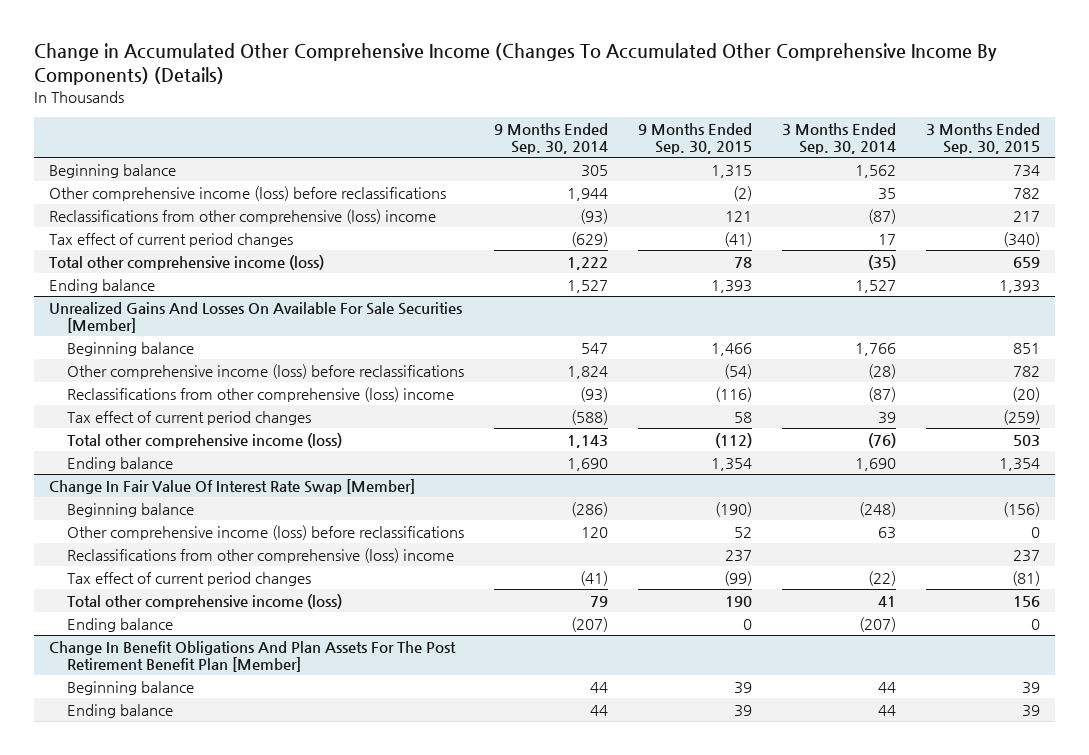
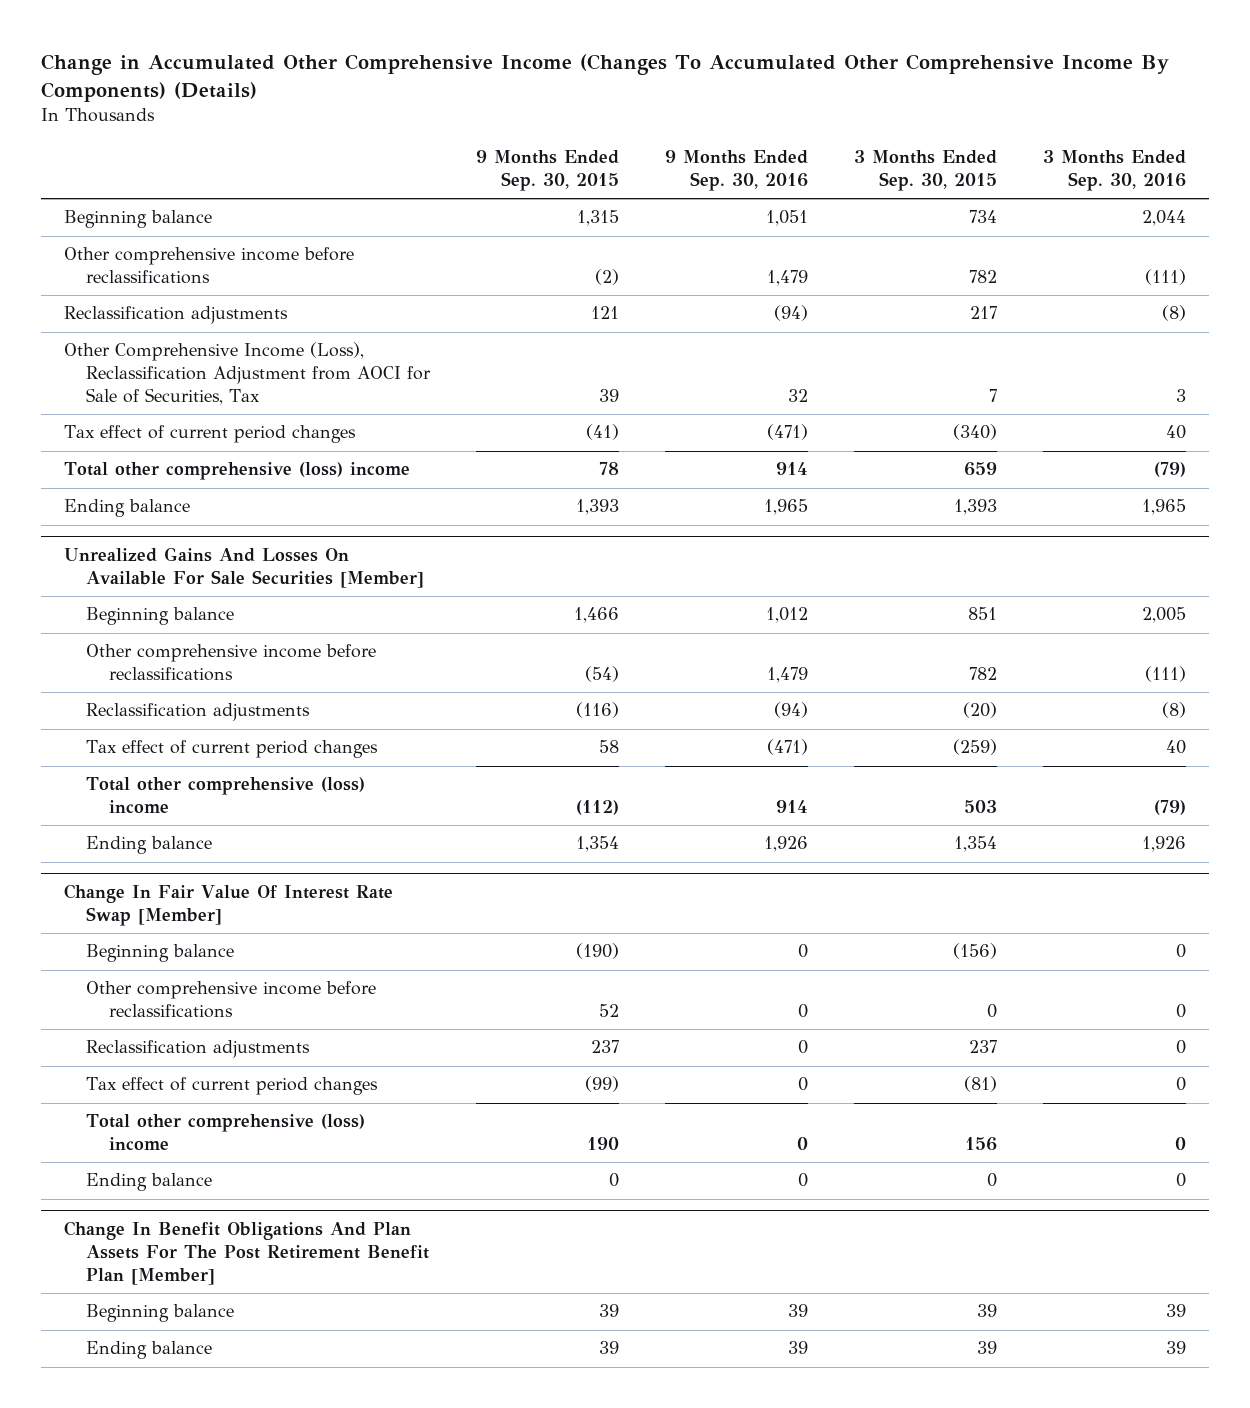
[494,122,609,155] 9 Months Ended Sep. 30, 2014 -> none
[782,122,897,155] 3 Months Ended Sep. 30, 2014 -> none
none -> [665,150,809,191] 9 Months Ended Sep. 30, 2016
none -> [1043,150,1187,191] 3 Months Ended Sep. 30, 2016
[48,185,446,201] Other comprehensive income (loss) before reclassifications -> [63,247,354,285] Other comprehensive income before reclassifications
[48,208,436,224] Reclassifications from other comprehensive (loss) income -> [63,306,288,325] Reclassification adjustments
none -> [63,342,432,406] Other Comprehensive Income (Loss), Reclassification Adjustment from AOCI for Sale of Securities, Tax
[48,254,324,270] Total other comprehensive income (loss) -> [63,462,410,481] Total other comprehensive (loss) income
[67,363,465,379] Other comprehensive income (loss) before reclassifications -> [86,644,377,682] Other comprehensive income before reclassifications
[67,386,455,402] Reclassifications from other comprehensive (loss) income -> [86,703,311,722] Reclassification adjustments
[67,432,343,448] Total other comprehensive income (loss) -> [86,777,366,814] Total other comprehensive (loss) income
[67,524,465,540] Other comprehensive income (loss) before reclassifications -> [86,981,377,1019] Other comprehensive income before reclassifications
[67,547,455,563] Reclassifications from other comprehensive (loss) income -> [86,1040,311,1059] Reclassification adjustments
[67,593,343,609] Total other comprehensive income (loss) -> [86,1114,366,1151] Total other comprehensive (loss) income

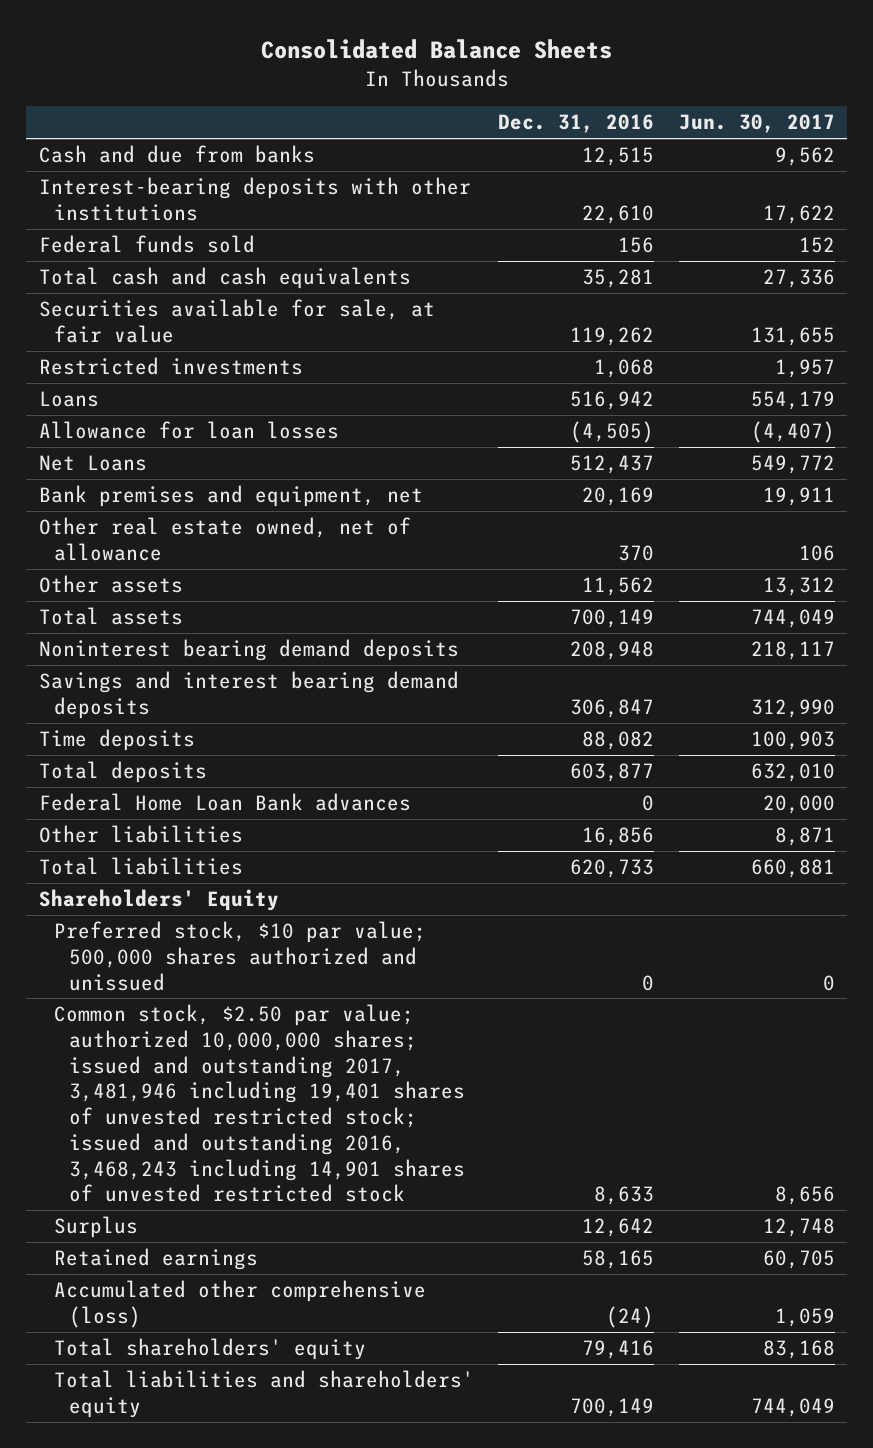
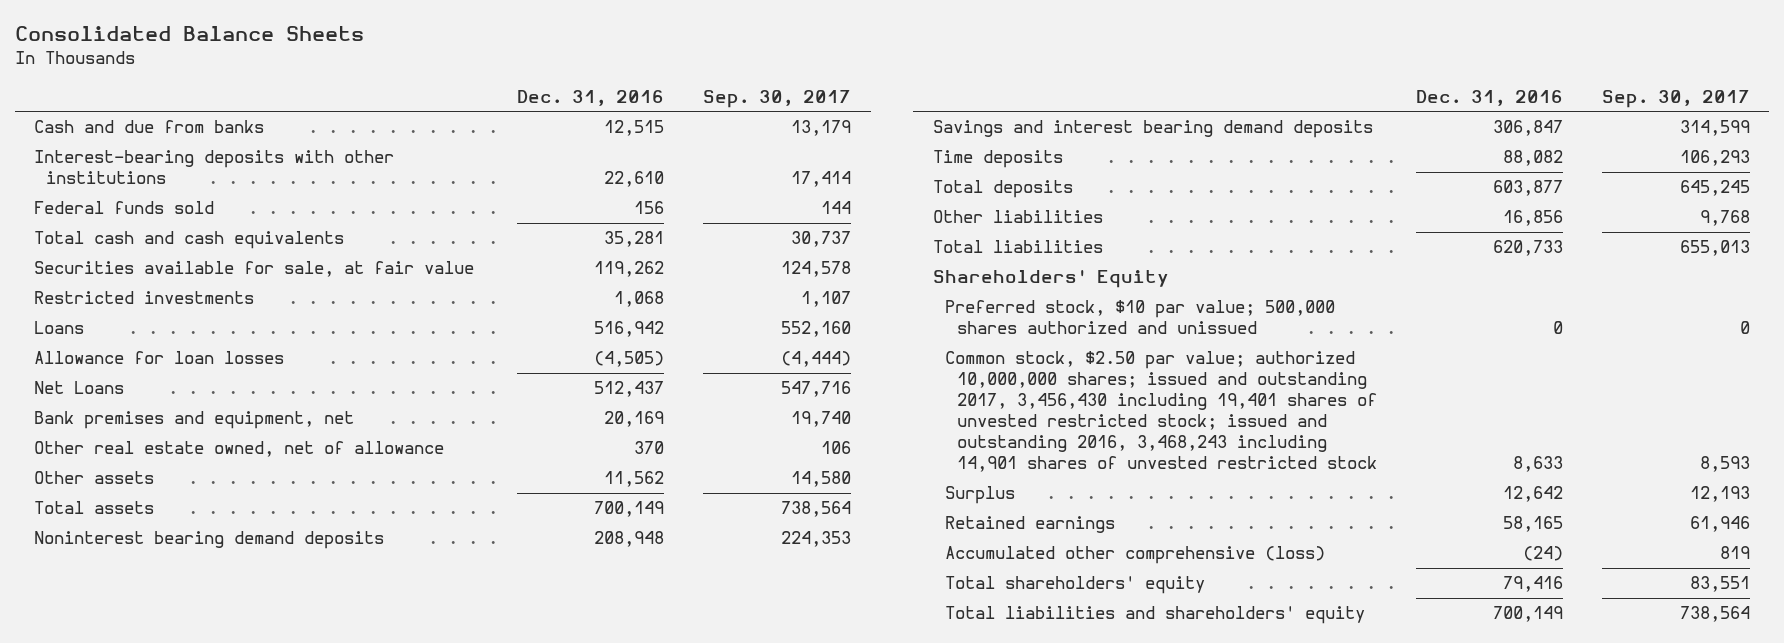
[678,114,835,134] Jun. 30, 2017 -> none
none -> [703,89,852,108] Sep. 30, 2017
[38,793,411,812] Federal Home Loan Bank advances -> none
[53,1004,466,1203] Common stock, $2.50 par value; authorized 10,000,000 shares; issued and outstanding 2017, 3,481,946 including 19,401 shares of unvested restricted stock; issued and outstanding 2016, 3,468,243 including 14,901 shares of unvested restricted stock -> [944,351,1377,473] Common stock, $2.50 par value; authorized 10,000,000 shares; issued and outstanding 2017, 3,456,430 including 19,401 shares of unvested restricted stock; issued and outstanding 2016, 3,468,243 including 14,901 shares of unvested restricted stock

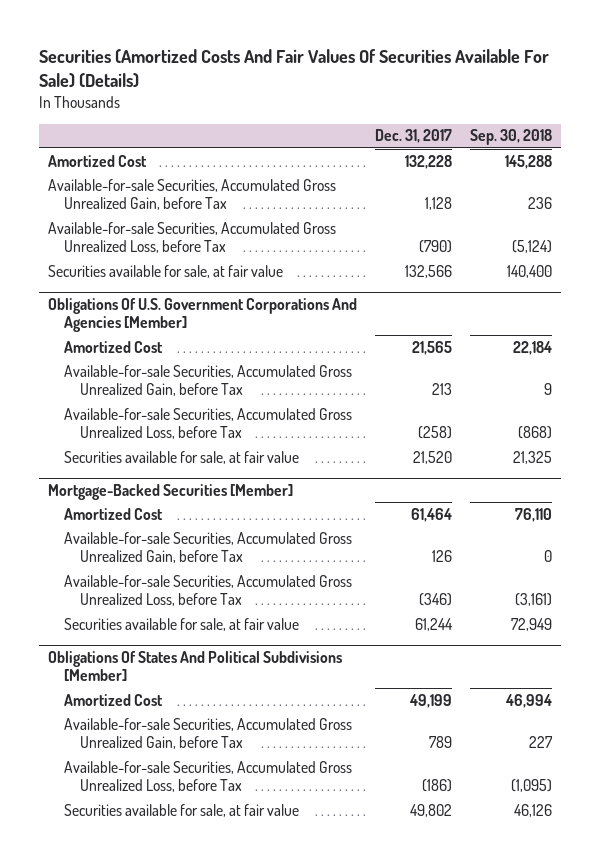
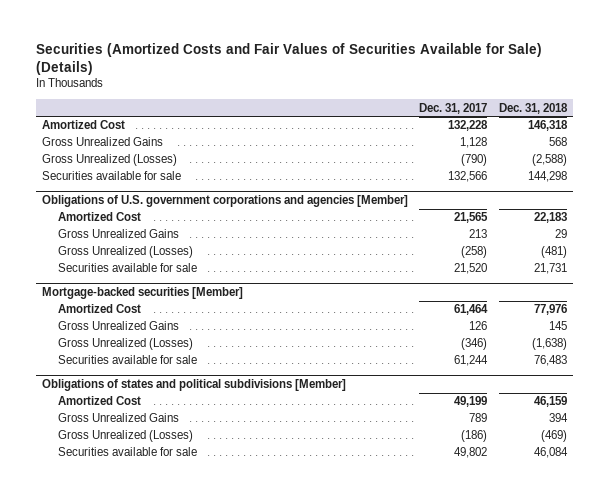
[38,48,549,89] Securities (Amortized Costs And Fair Values Of Securities Available For Sale) (Details) -> [35,42,542,75] Securities (Amortized Costs and Fair Values of Securities Available for Sale) (Details)
[469,129,552,146] Sep. 30, 2018 -> none
none -> [499,102,569,114] Dec. 31, 2018
[47,178,336,211] Available-for-sale Securities, Accumulated Gross Unrealized Gain, before Tax -> [41,137,163,147] Gross Unrealized Gains
[47,221,336,254] Available-for-sale Securities, Accumulated Gross Unrealized Loss, before Tax -> [41,154,177,167] Gross Unrealized (Losses)
[47,264,283,278] Securities available for sale, at fair value -> [41,171,181,181] Securities available for sale
[47,297,357,333] Obligations Of U.S. Government Corporations And Agencies [Member] -> [41,195,408,208] Obligations of U.S. government corporations and agencies [Member]
[63,364,352,397] Available-for-sale Securities, Accumulated Gross Unrealized Gain, before Tax -> [58,229,180,239] Gross Unrealized Gains
[63,407,352,440] Available-for-sale Securities, Accumulated Gross Unrealized Loss, before Tax -> [58,246,194,259] Gross Unrealized (Losses)
[63,450,299,464] Securities available for sale, at fair value -> [58,263,198,273] Securities available for sale
[47,483,293,500] Mortgage-Backed Securities [Member] -> [41,287,243,300] Mortgage-backed securities [Member]
[63,531,352,564] Available-for-sale Securities, Accumulated Gross Unrealized Gain, before Tax -> [58,321,180,331] Gross Unrealized Gains
[63,574,352,607] Available-for-sale Securities, Accumulated Gross Unrealized Loss, before Tax -> [58,338,194,351] Gross Unrealized (Losses)
[63,617,299,631] Securities available for sale, at fair value -> [58,355,198,365] Securities available for sale
[47,650,342,682] Obligations Of States And Political Subdivisions [Member] -> [41,379,346,392] Obligations of states and political subdivisions [Member]
[63,717,352,750] Available-for-sale Securities, Accumulated Gross Unrealized Gain, before Tax -> [58,413,180,423] Gross Unrealized Gains
[63,760,352,793] Available-for-sale Securities, Accumulated Gross Unrealized Loss, before Tax -> [58,430,194,443] Gross Unrealized (Losses)
[63,803,299,817] Securities available for sale, at fair value -> [58,447,198,457] Securities available for sale

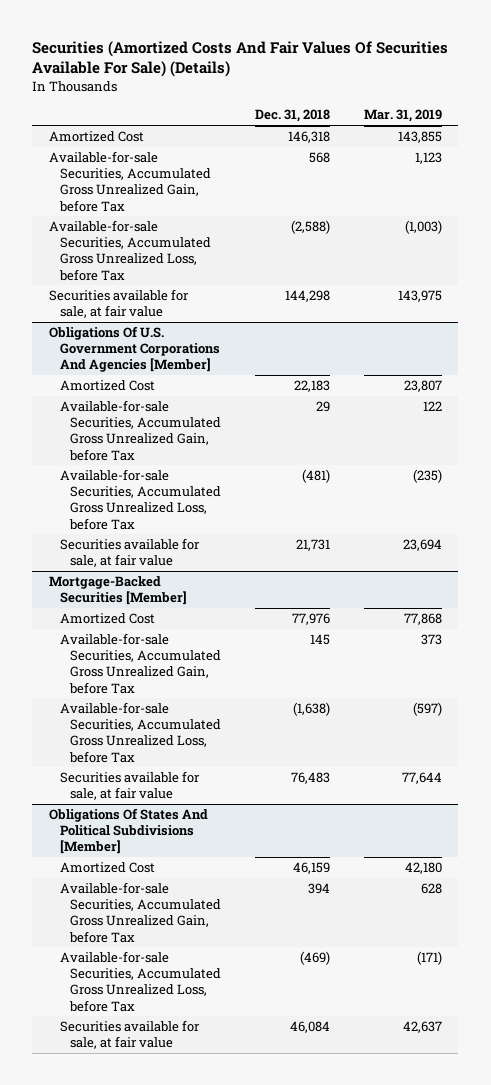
[35,42,542,75] Securities (Amortized Costs and Fair Values of Securities Available for Sale) (Details) -> [32,40,449,78] Securities (Amortized Costs And Fair Values Of Securities Available For Sale) (Details)
[419,102,488,114] Dec. 31, 2017 -> none
none -> [363,109,442,123] Mar. 31, 2019
[41,137,163,147] Gross Unrealized Gains -> [48,151,211,212] Available-for-sale Securities, Accumulated Gross Unrealized Gain, before Tax
[41,154,177,167] Gross Unrealized (Losses) -> [48,220,211,281] Available-for-sale Securities, Accumulated Gross Unrealized Loss, before Tax
[41,171,181,181] Securities available for sale -> [48,289,189,319] Securities available for sale, at fair value
[41,195,408,208] Obligations of U.S. government corporations and agencies [Member] -> [48,326,220,373] Obligations Of U.S. Government Corporations And Agencies [Member]
[58,229,180,239] Gross Unrealized Gains -> [59,400,222,461] Available-for-sale Securities, Accumulated Gross Unrealized Gain, before Tax
[58,246,194,259] Gross Unrealized (Losses) -> [59,469,222,530] Available-for-sale Securities, Accumulated Gross Unrealized Loss, before Tax
[58,263,198,273] Securities available for sale -> [59,538,200,568] Securities available for sale, at fair value
[41,287,243,300] Mortgage-backed securities [Member] -> [48,576,187,606] Mortgage-Backed Securities [Member]
[58,321,180,331] Gross Unrealized Gains -> [59,633,222,694] Available-for-sale Securities, Accumulated Gross Unrealized Gain, before Tax
[58,338,194,351] Gross Unrealized (Losses) -> [59,702,222,763] Available-for-sale Securities, Accumulated Gross Unrealized Loss, before Tax
[58,355,198,365] Securities available for sale -> [59,771,200,801] Securities available for sale, at fair value
[41,379,346,392] Obligations of states and political subdivisions [Member] -> [48,808,208,855] Obligations Of States And Political Subdivisions [Member]
[58,413,180,423] Gross Unrealized Gains -> [59,882,222,943] Available-for-sale Securities, Accumulated Gross Unrealized Gain, before Tax
[58,430,194,443] Gross Unrealized (Losses) -> [59,951,222,1012] Available-for-sale Securities, Accumulated Gross Unrealized Loss, before Tax
[58,447,198,457] Securities available for sale -> [59,1020,200,1050] Securities available for sale, at fair value

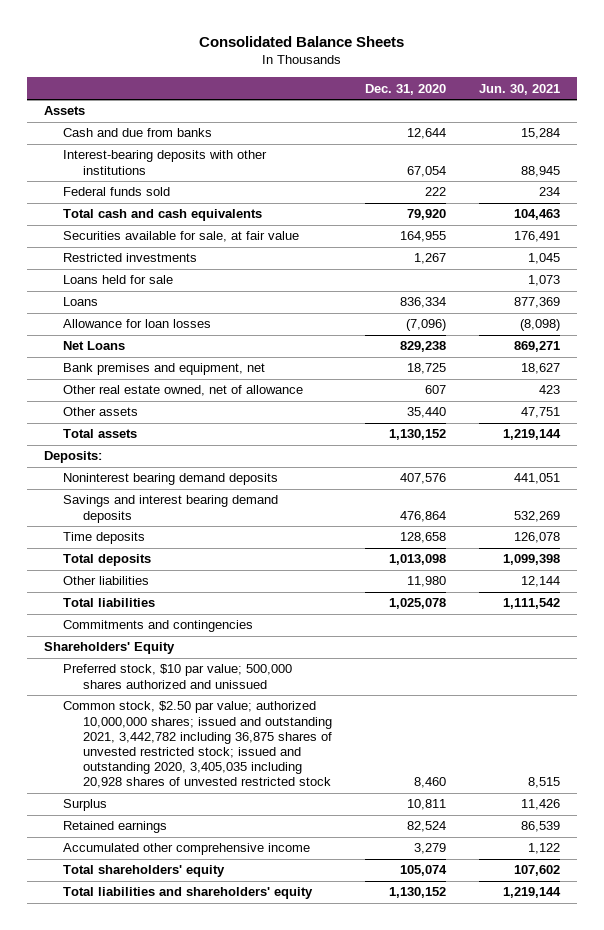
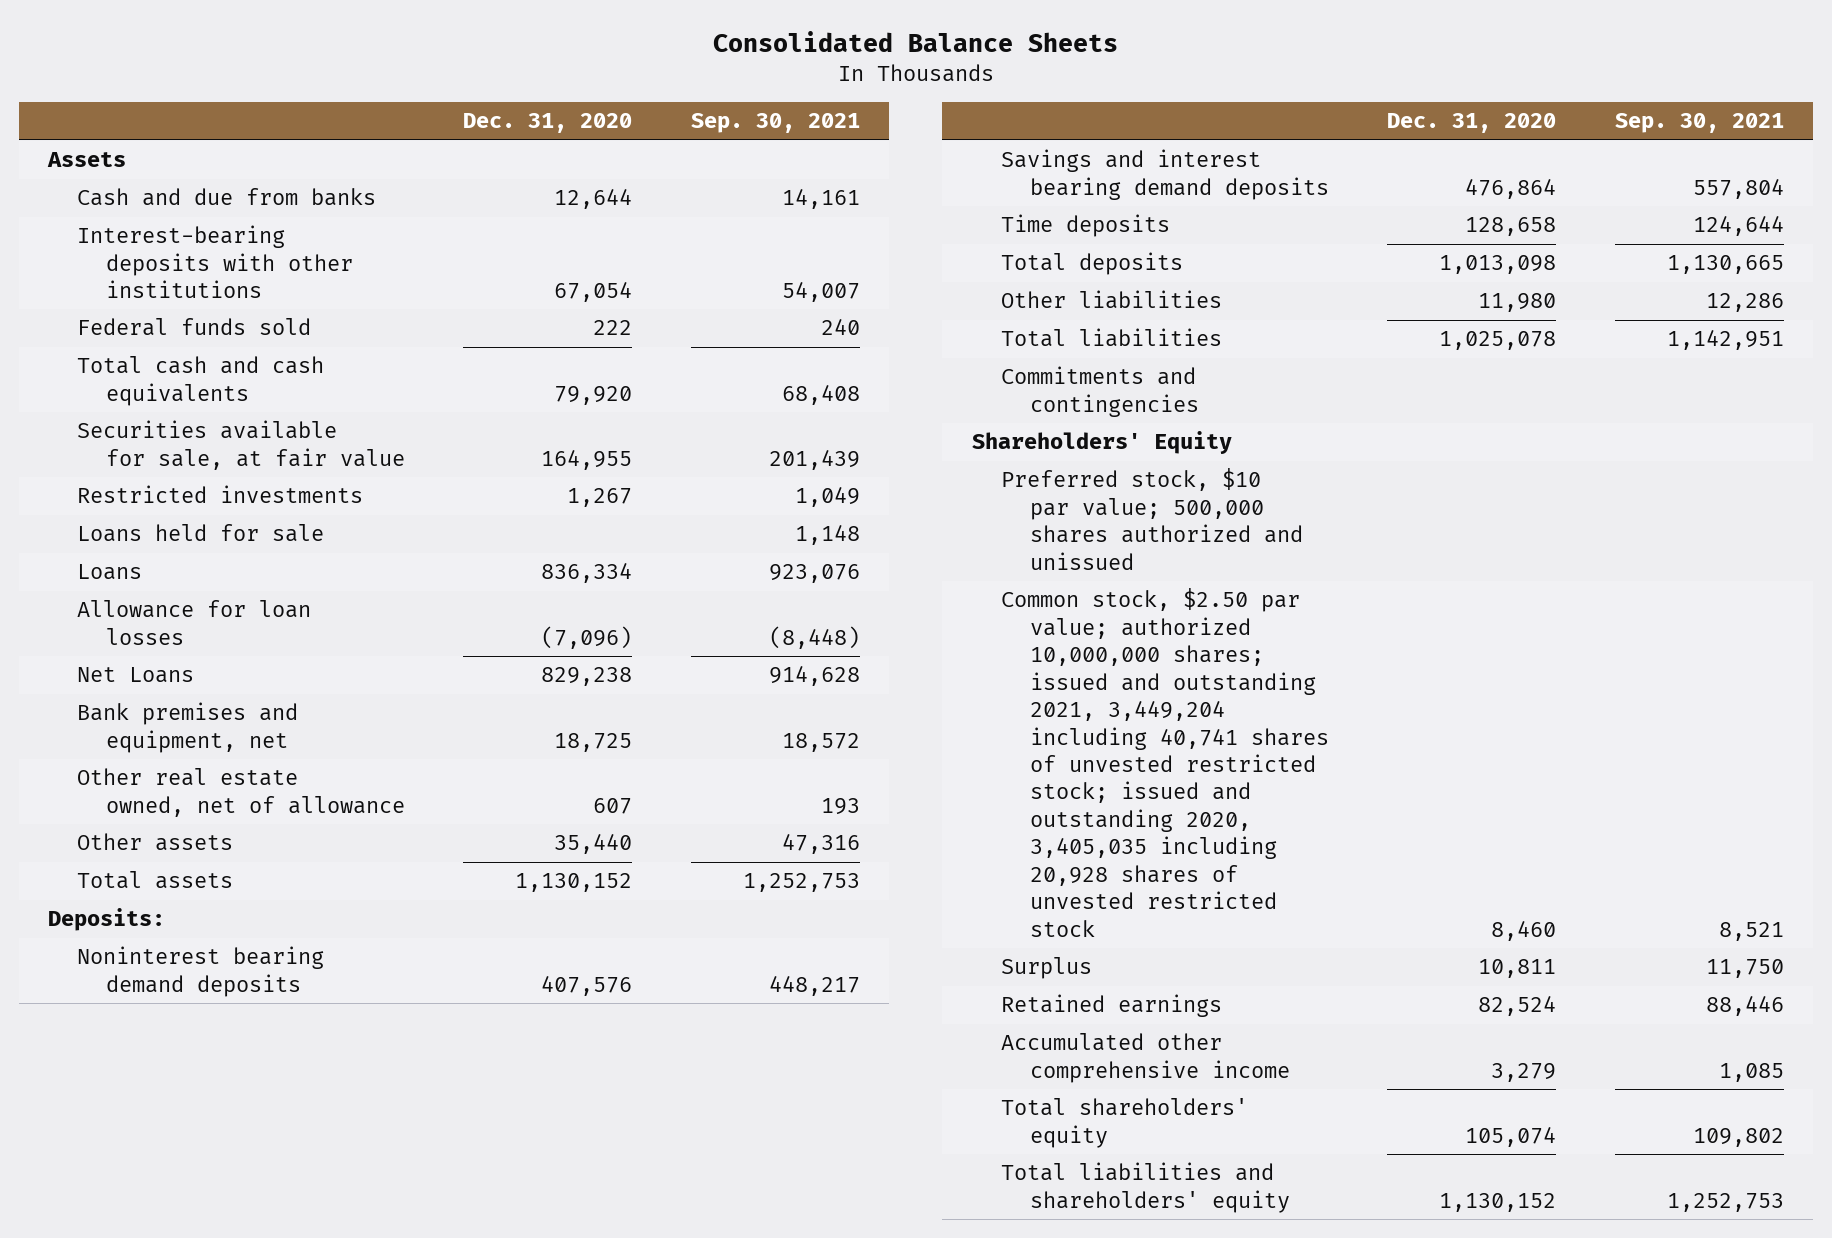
[479,83,561,95] Jun. 30, 2021 -> none
none -> [690,113,860,134] Sep. 30, 2021
[63,701,333,789] Common stock, $2.50 par value; authorized 10,000,000 shares; issued and outstanding 2021, 3,442,782 including 36,875 shares of unvested restricted stock; issued and outstanding 2020, 3,405,035 including 20,928 shares of unvested restricted stock -> [1000,588,1329,937] Common stock, $2.50 par value; authorized 10,000,000 shares; issued and outstanding 2021, 3,449,204 including 40,741 shares of unvested restricted stock; issued and outstanding 2020, 3,405,035 including 20,928 shares of unvested restricted stock

